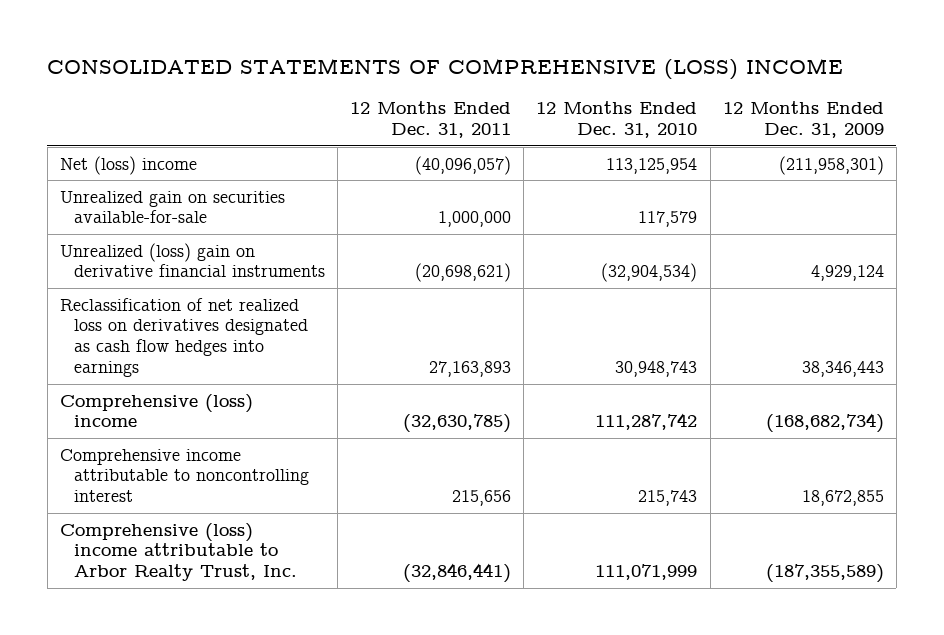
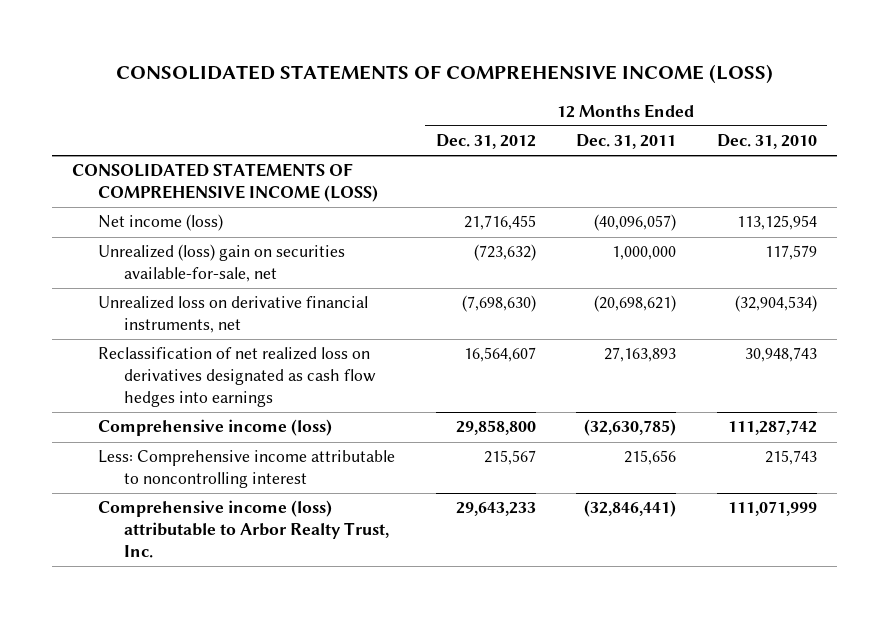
[47,58,844,81] CONSOLIDATED STATEMENTS OF COMPREHENSIVE (LOSS) INCOME -> [115,63,773,84] CONSOLIDATED STATEMENTS OF COMPREHENSIVE INCOME (LOSS)
[722,101,884,139] 12 Months Ended Dec. 31, 2009 -> none
none -> [435,134,536,150] Dec. 31, 2012
none -> [72,163,378,203] CONSOLIDATED STATEMENTS OF COMPREHENSIVE INCOME (LOSS)
[60,155,198,175] Net (loss) income -> [97,214,223,232] Net income (loss)
[60,190,286,224] Unrealized gain on securities available-for-sale -> [97,244,345,283] Unrealized (loss) gain on securities available-for-sale, net
[60,242,325,278] Unrealized (loss) gain on derivative financial instruments -> [97,296,368,334] Unrealized loss on derivative financial instruments, net
[60,393,254,428] Comprehensive (loss) income -> [97,419,332,437] Comprehensive income (loss)
[60,448,309,503] Comprehensive income attributable to noncontrolling interest -> [97,450,395,489] Less: Comprehensive income attributable to noncontrolling interest
[60,522,297,582] Comprehensive (loss) income attributable to Arbor Realty Trust, Inc. -> [97,500,389,558] Comprehensive income (loss) attributable to Arbor Realty Trust, Inc.

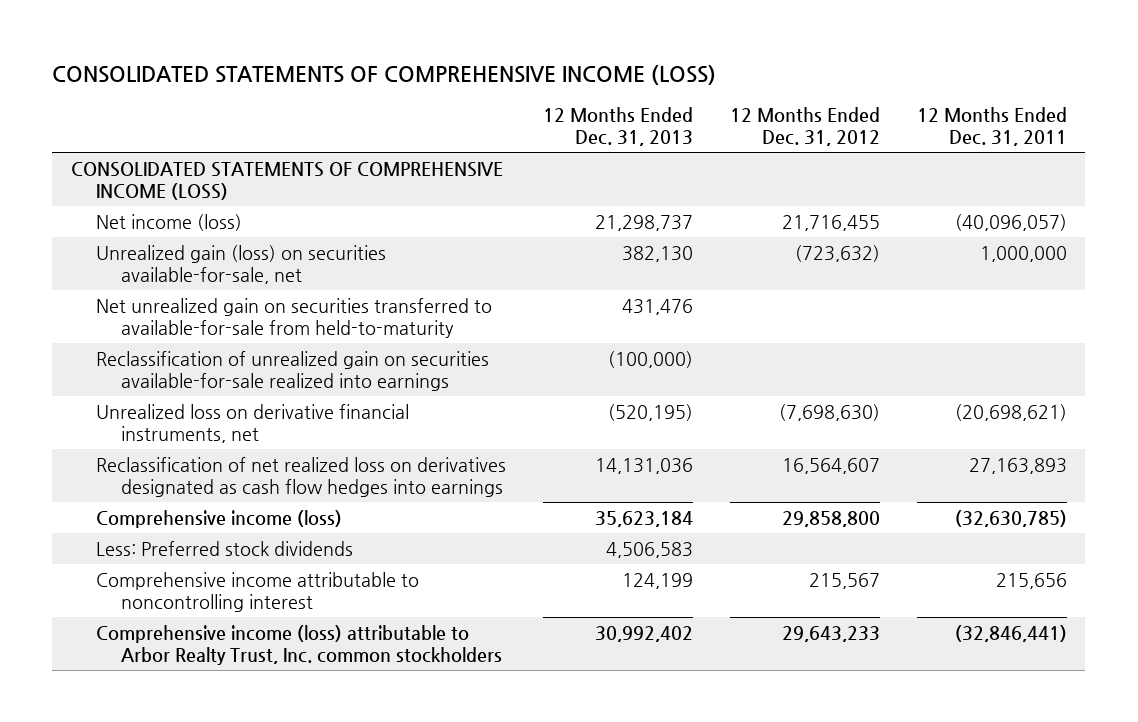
[716,134,817,150] Dec. 31, 2010 -> none
none -> [543,106,694,147] 12 Months Ended Dec. 31, 2013
[97,244,345,283] Unrealized (loss) gain on securities available-for-sale, net -> [96,244,387,285] Unrealized gain (loss) on securities available-for-sale, net
none -> [96,297,493,339] Net unrealized gain on securities transferred to available-for-sale from held-to-maturity
none -> [96,350,490,392] Reclassification of unrealized gain on securities available-for-sale realized into earnings
none -> [96,540,354,556] Less: Preferred stock dividends
[97,450,395,489] Less: Comprehensive income attributable to noncontrolling interest -> [96,571,420,613] Comprehensive income attributable to noncontrolling interest
[97,500,389,558] Comprehensive income (loss) attributable to Arbor Realty Trust, Inc. -> [96,624,503,666] Comprehensive income (loss) attributable to Arbor Realty Trust, Inc. common stockholders

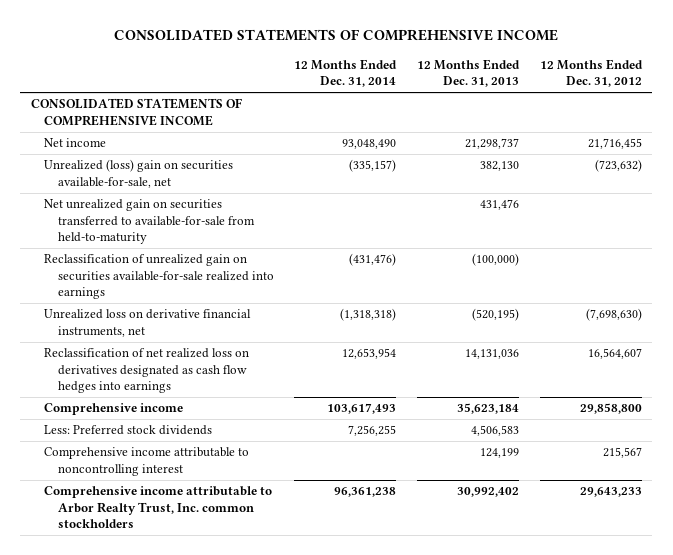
[52,64,717,85] CONSOLIDATED STATEMENTS OF COMPREHENSIVE INCOME (LOSS) -> [114,29,559,42] CONSOLIDATED STATEMENTS OF COMPREHENSIVE INCOME
[916,106,1067,147] 12 Months Ended Dec. 31, 2011 -> none
none -> [294,58,398,88] 12 Months Ended Dec. 31, 2014
[70,161,503,201] CONSOLIDATED STATEMENTS OF COMPREHENSIVE INCOME (LOSS) -> [30,98,242,126] CONSOLIDATED STATEMENTS OF COMPREHENSIVE INCOME
[96,213,243,231] Net income (loss) -> [44,138,107,148] Net income
[96,244,387,285] Unrealized gain (loss) on securities available-for-sale, net -> [44,159,234,188] Unrealized (loss) gain on securities available-for-sale, net
[96,509,343,528] Comprehensive income (loss) -> [44,403,184,416] Comprehensive income
[96,624,503,666] Comprehensive income (loss) attributable to Arbor Realty Trust, Inc. common stockholders -> [44,486,273,529] Comprehensive income attributable to Arbor Realty Trust, Inc. common stockholders

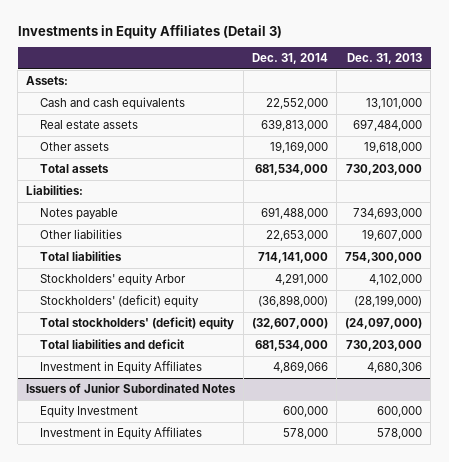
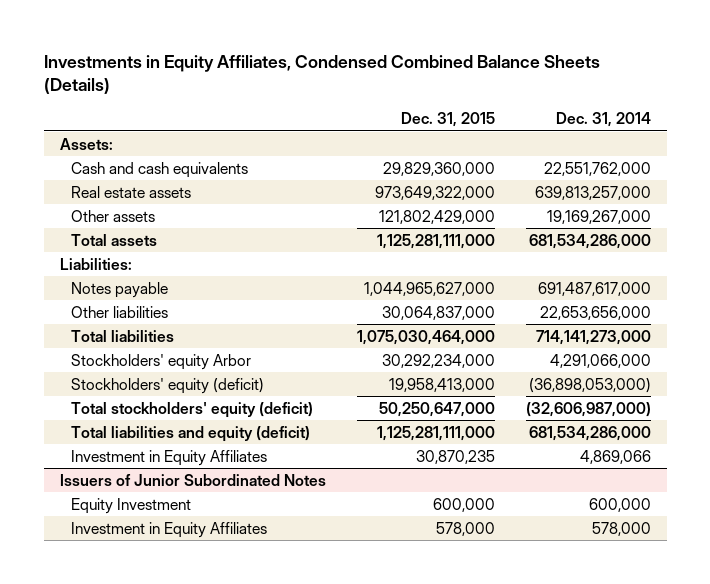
[17,24,282,39] Investments in Equity Affiliates (Detail 3) -> [43,54,600,95] Investments in Equity Affiliates, Condensed Combined Balance Sheets (Details)
[347,53,423,65] Dec. 31, 2013 -> none
none -> [400,112,495,128] Dec. 31, 2015
[266,97,329,109] 22,552,000 -> [543,161,651,176] 22,551,762,000
[261,118,329,131] 639,813,000 -> [534,185,651,200] 639,813,257,000
[270,140,329,153] 19,169,000 -> [546,209,651,224] 19,169,267,000
[255,163,329,175] 681,534,000 -> [528,233,651,249] 681,534,286,000
[261,206,329,219] 691,488,000 -> [537,281,651,296] 691,487,617,000
[266,229,329,241] 22,653,000 -> [539,305,651,320] 22,653,656,000
[258,251,329,263] 714,141,000 -> [535,329,651,345] 714,141,273,000
[275,272,329,285] 4,291,000 -> [549,353,651,368] 4,291,066,000
[40,294,200,308] Stockholders' (deficit) equity -> [70,377,264,394] Stockholders' equity (deficit)
[258,294,329,307] (36,898,000) -> [528,377,651,393] (36,898,053,000)
[40,316,235,330] Total stockholders' (deficit) equity -> [70,401,313,418] Total stockholders' equity (deficit)
[252,317,329,329] (32,607,000) -> [525,401,651,417] (32,606,987,000)
[40,338,185,349] Total liabilities and deficit -> [70,425,310,442] Total liabilities and equity (deficit)
[255,339,329,351] 681,534,000 -> [528,425,651,441] 681,534,286,000

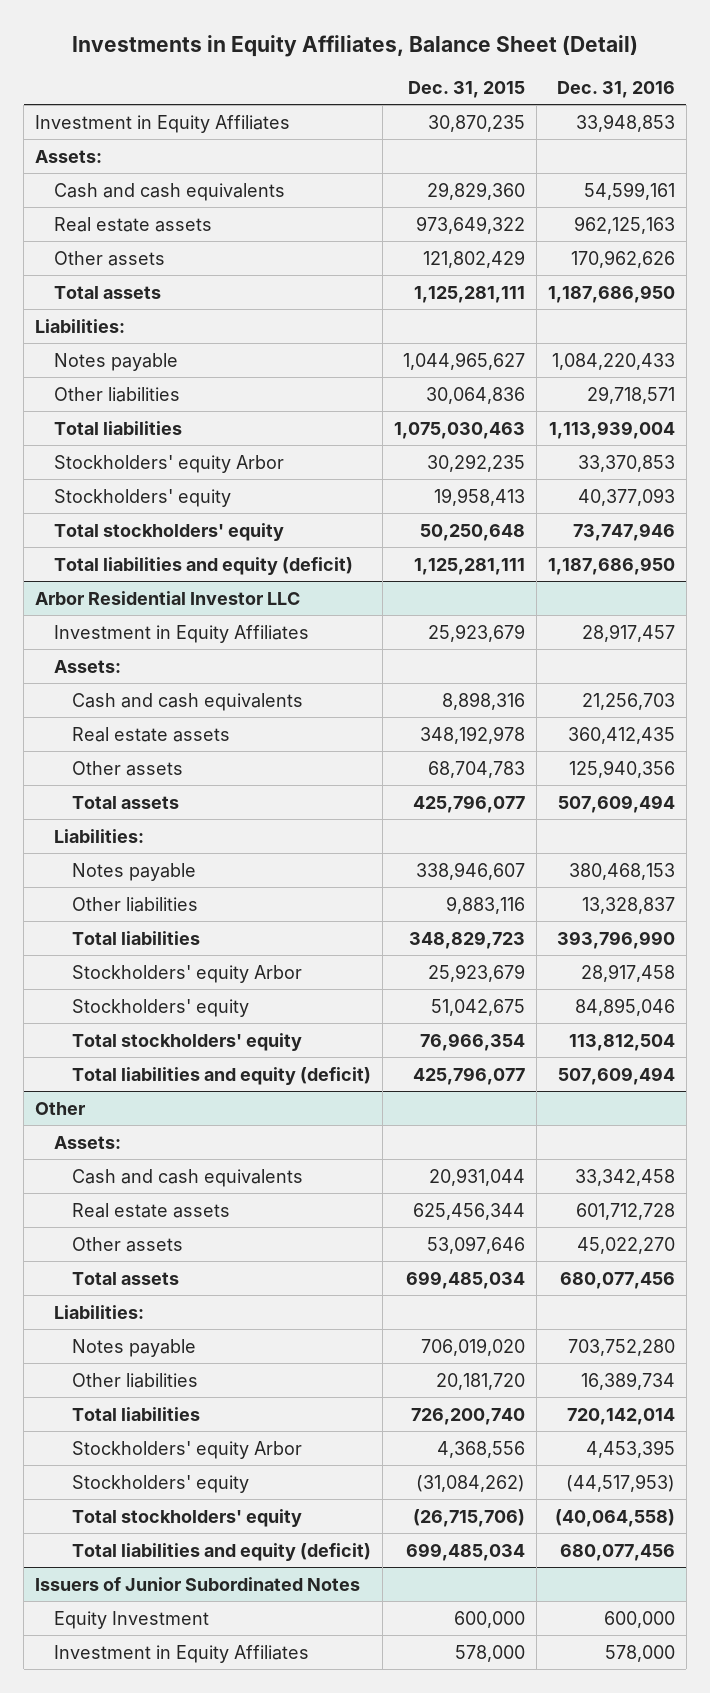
[43,54,600,95] Investments in Equity Affiliates, Condensed Combined Balance Sheets (Details) -> [72,35,639,58] Investments in Equity Affiliates, Balance Sheet (Detail)
[555,112,651,128] Dec. 31, 2014 -> none
none -> [556,81,675,99] Dec. 31, 2016
[70,449,267,466] Investment in Equity Affiliates -> [35,114,291,133] Investment in Equity Affiliates
[382,161,495,176] 29,829,360,000 -> [427,181,526,200] 29,829,360
[374,185,495,200] 973,649,322,000 -> [416,215,526,234] 973,649,322
[378,209,495,224] 121,802,429,000 -> [423,249,526,268] 121,802,429
[376,233,495,249] 1,125,281,111,000 -> [414,285,526,303] 1,125,281,111
[363,281,495,296] 1,044,965,627,000 -> [403,351,526,370] 1,044,965,627
[381,305,495,320] 30,064,837,000 -> [426,386,526,404] 30,064,836
[356,329,495,345] 1,075,030,464,000 -> [394,421,526,439] 1,075,030,463
[381,353,495,368] 30,292,234,000 -> [427,453,526,472] 30,292,235
[70,377,264,394] Stockholders' equity (deficit) -> [53,488,231,507] Stockholders' equity
[388,377,495,392] 19,958,413,000 -> [434,487,526,506] 19,958,413
[70,401,313,418] Total stockholders' equity (deficit) -> [53,522,284,541] Total stockholders' equity
[378,401,495,417] 50,250,647,000 -> [420,523,526,541] 50,250,648
[376,425,495,441] 1,125,281,111,000 -> [414,557,526,575] 1,125,281,111
none -> [35,590,301,605] Arbor Residential Investor LLC
none -> [53,624,309,643] Investment in Equity Affiliates
none -> [53,659,121,673] Assets:
none -> [72,692,304,711] Cash and cash equivalents
none -> [72,726,231,742] Real estate assets
none -> [72,760,184,776] Other assets
none -> [72,795,180,809] Total assets
none -> [53,828,144,843] Liabilities:
none -> [72,862,197,881] Notes payable
none -> [72,896,199,912] Other liabilities
none -> [72,930,201,945] Total liabilities
none -> [72,964,303,983] Stockholders' equity Arbor
none -> [72,998,250,1017] Stockholders' equity
none -> [72,1032,303,1051] Total stockholders' equity
none -> [72,1066,372,1085] Total liabilities and equity (deficit)
none -> [35,1101,86,1115] Other
none -> [53,1135,121,1149] Assets:
none -> [72,1168,304,1187] Cash and cash equivalents
none -> [72,1202,231,1218] Real estate assets
none -> [72,1236,184,1252] Other assets
none -> [72,1271,180,1285] Total assets
none -> [53,1304,144,1319] Liabilities:
none -> [72,1338,197,1357] Notes payable
none -> [72,1372,199,1388] Other liabilities
none -> [72,1406,201,1421] Total liabilities
none -> [72,1440,303,1459] Stockholders' equity Arbor
none -> [72,1474,250,1493] Stockholders' equity
none -> [72,1508,303,1527] Total stockholders' equity
none -> [72,1542,372,1561] Total liabilities and equity (deficit)

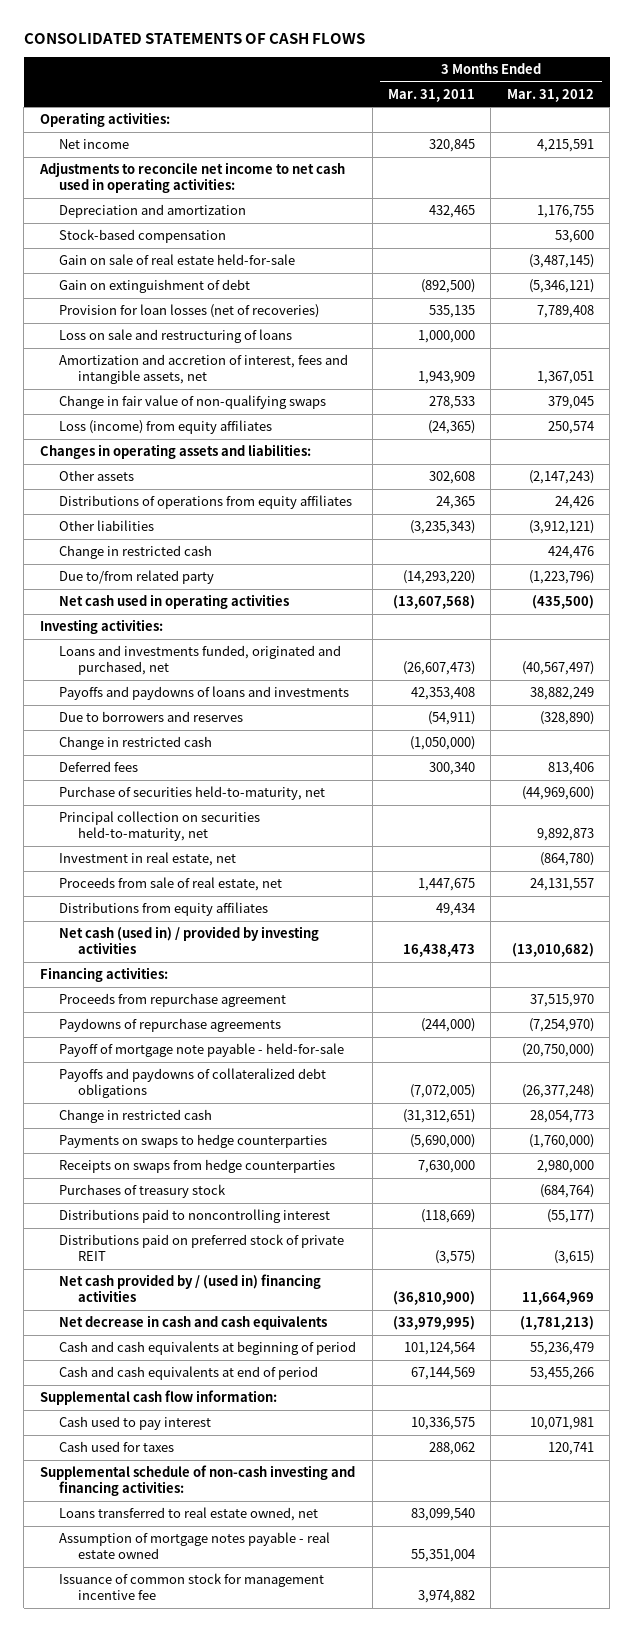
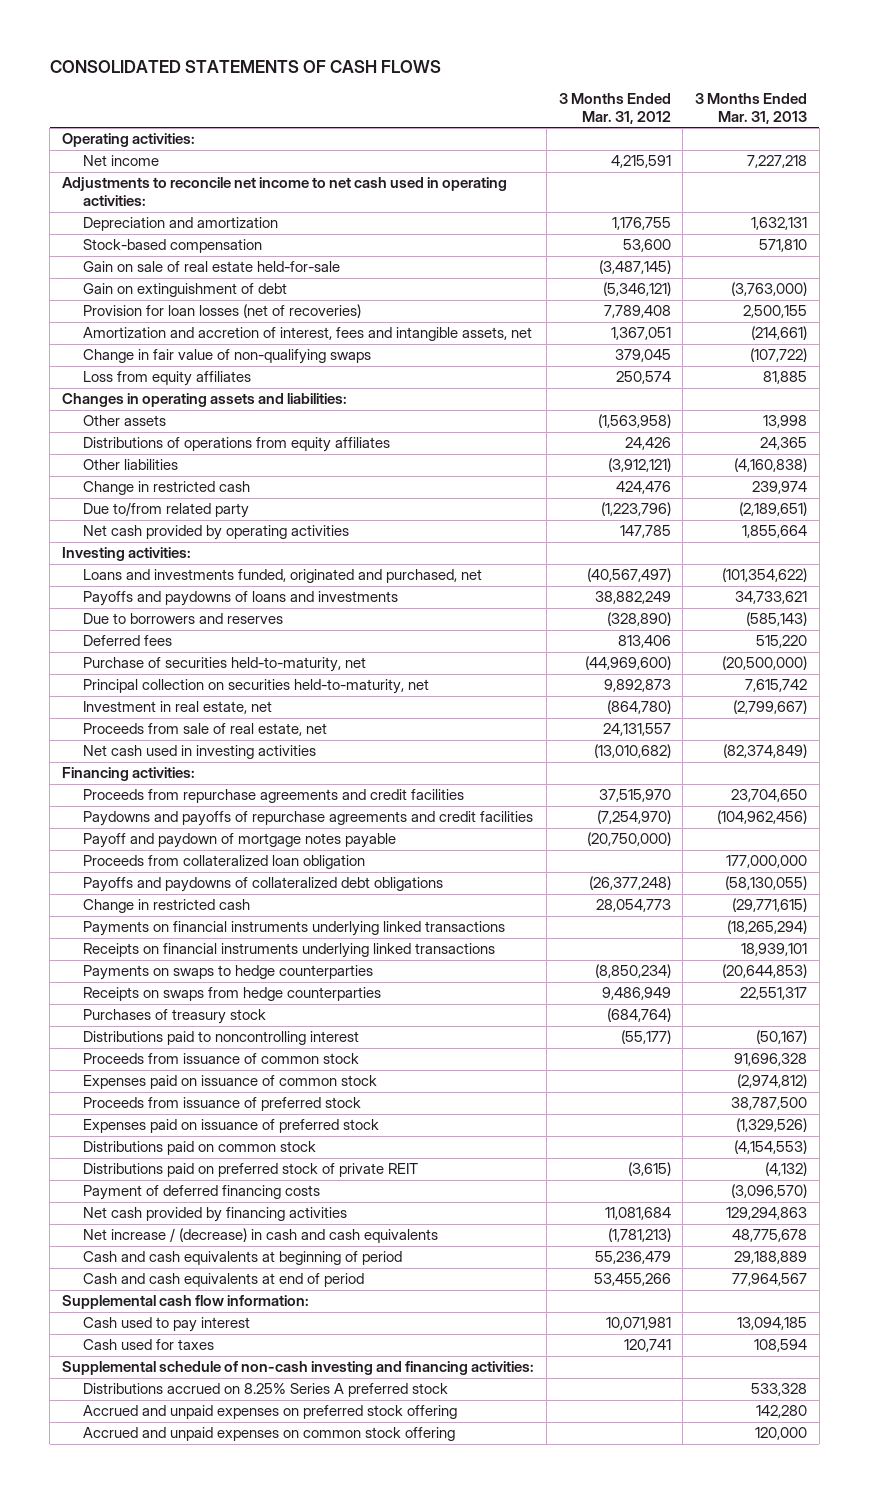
[388,88,476,102] Mar. 31, 2011 -> none
none -> [695,92,808,124] 3 Months Ended Mar. 31, 2013
[59,329,293,344] Loss on sale and restructuring of loans -> none
[59,420,273,435] Loss (income) from equity affiliates -> [82,371,251,387] Loss from equity affiliates
[528,470,594,485] (2,147,243) -> [597,414,671,429] (1,563,958)
[59,594,290,610] Net cash used in operating activities -> [82,525,349,541] Net cash provided by operating activities
[531,595,594,610] (435,500) -> [619,525,671,539] 147,785
[59,736,213,751] Change in restricted cash -> none
[59,902,269,917] Distributions from equity affiliates -> none
[59,926,320,955] Net cash (used in) / provided by investing activities -> [82,745,316,760] Net cash used in investing activities
[59,993,287,1008] Proceeds from repurchase agreement -> [82,789,464,804] Proceeds from repurchase agreements and credit facilities
[59,1018,282,1033] Paydowns of repurchase agreements -> [82,811,533,827] Paydowns and payoffs of repurchase agreements and credit facilities
[59,1043,345,1058] Payoff of mortgage note payable - held-for-sale -> [82,833,396,849] Payoff and paydown of mortgage notes payable
none -> [82,855,365,870] Proceeds from collateralized loan obligation
none -> [82,921,505,937] Payments on financial instruments underlying linked transactions
none -> [82,943,495,959] Receipts on financial instruments underlying linked transactions
[528,1134,594,1149] (1,760,000) -> [594,964,671,979] (8,850,234)
[536,1160,594,1174] 2,980,000 -> [601,987,671,1001] 9,486,949
none -> [82,1053,359,1065] Proceeds from issuance of common stock
none -> [82,1075,377,1090] Expenses paid on issuance of common stock
none -> [82,1097,361,1112] Proceeds from issuance of preferred stock
none -> [82,1119,379,1134] Expenses paid on issuance of preferred stock
none -> [82,1141,316,1156] Distributions paid on common stock
none -> [82,1185,320,1201] Payment of deferred financing costs
[59,1274,322,1303] Net cash provided by / (used in) financing activities -> [82,1207,347,1223] Net cash provided by financing activities
[521,1292,594,1306] 11,664,969 -> [604,1207,671,1221] 11,081,684
[59,1315,328,1331] Net decrease in cash and cash equivalents -> [82,1228,438,1244] Net increase / (decrease) in cash and cash equivalents
[59,1507,319,1522] Loans transferred to real estate owned, net -> none
[59,1532,331,1560] Assumption of mortgage notes payable - real estate owned -> none
[59,1573,325,1601] Issuance of common stock for management incentive fee -> none
none -> [82,1383,448,1398] Distributions accrued on 8.25% Series A preferred stock
none -> [82,1405,457,1420] Accrued and unpaid expenses on preferred stock offering
none -> [82,1427,455,1442] Accrued and unpaid expenses on common stock offering

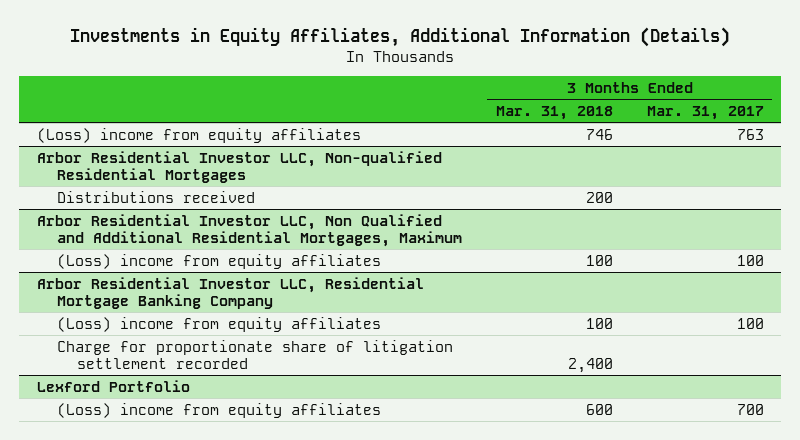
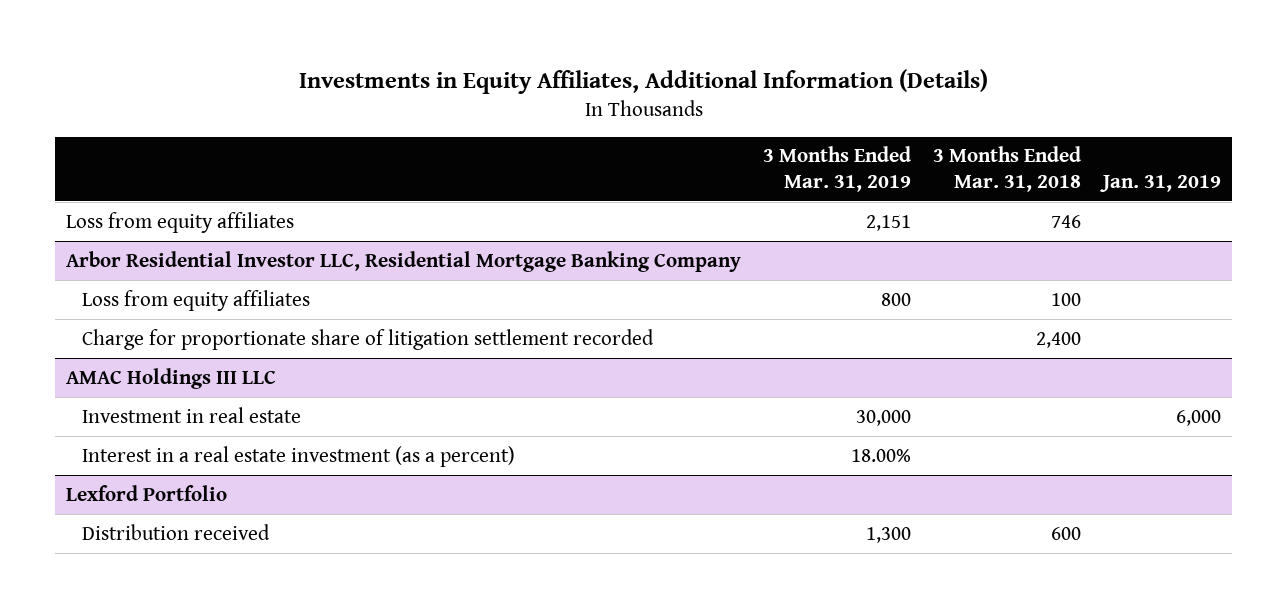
[646,105,764,120] Mar. 31, 2017 -> none
none -> [763,146,912,192] 3 Months Ended Mar. 31, 2019
none -> [1100,174,1222,192] Jan. 31, 2019
[36,150,442,183] Arbor Residential Investor LLC, Non-qualified Residential Mortgages -> none
[56,190,255,203] Distributions received -> none
[36,213,462,247] Arbor Residential Investor LLC, Non Qualified and Additional Residential Mortgages, Maximum -> none
[56,253,381,269] (Loss) income from equity affiliates -> none
[36,127,361,143] (Loss) income from equity affiliates -> [66,211,295,233] Loss from equity affiliates
[56,316,381,332] (Loss) income from equity affiliates -> [82,289,311,311] Loss from equity affiliates
none -> [66,367,277,389] AMAC Holdings III LLC
none -> [82,406,302,423] Investment in real estate
none -> [82,445,516,467] Interest in a real estate investment (as a percent)
[56,402,381,418] (Loss) income from equity affiliates -> none
none -> [82,523,271,540] Distribution received

